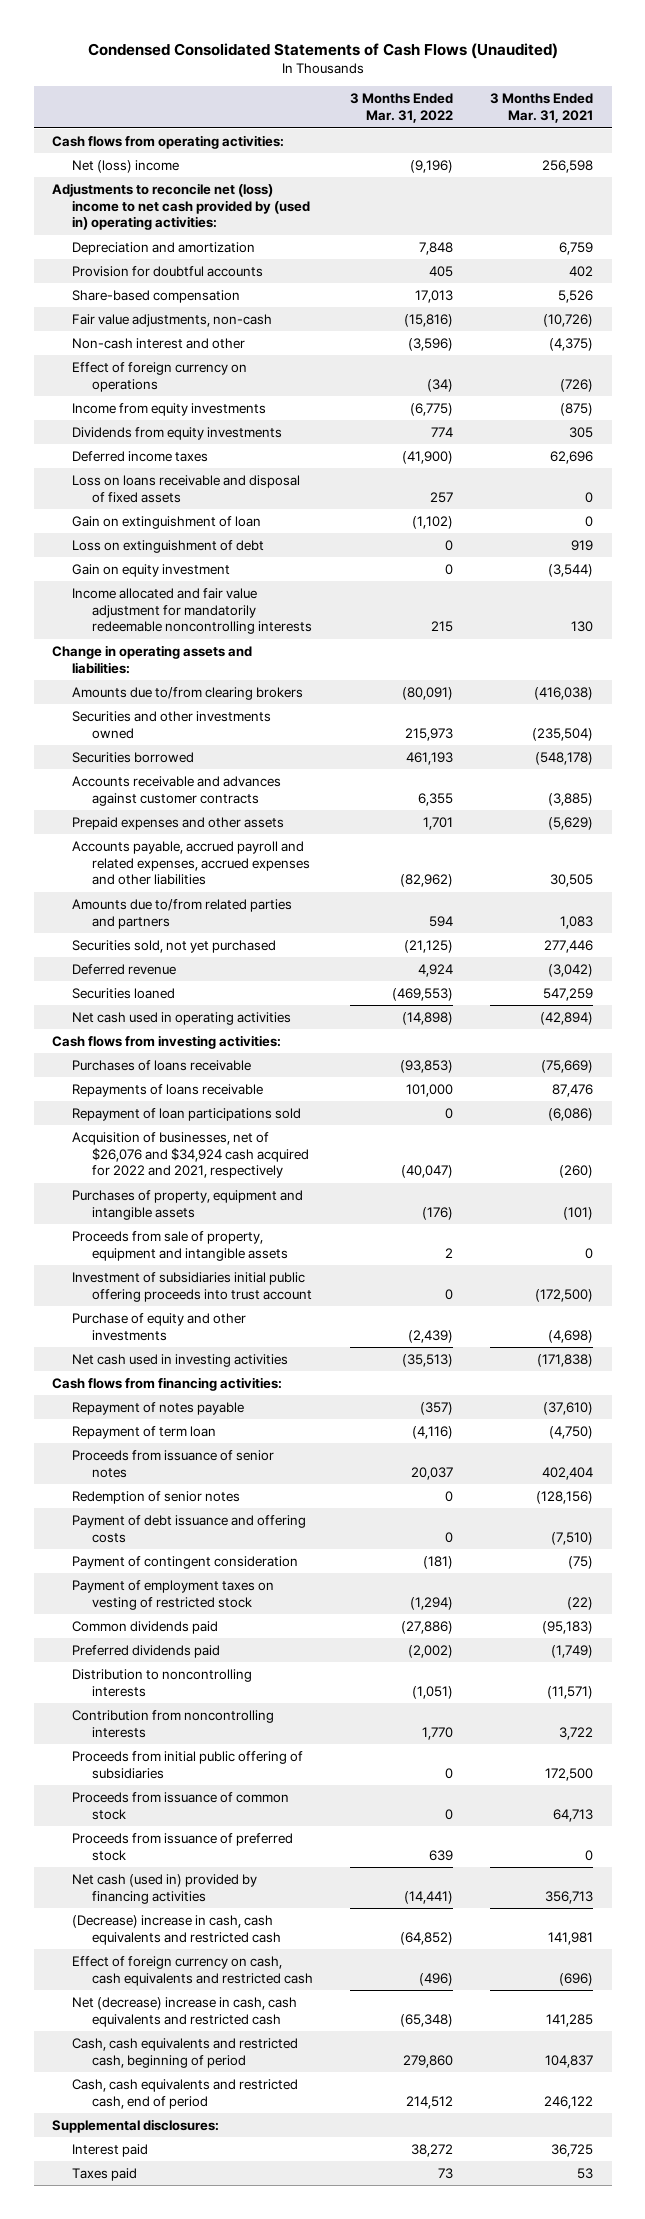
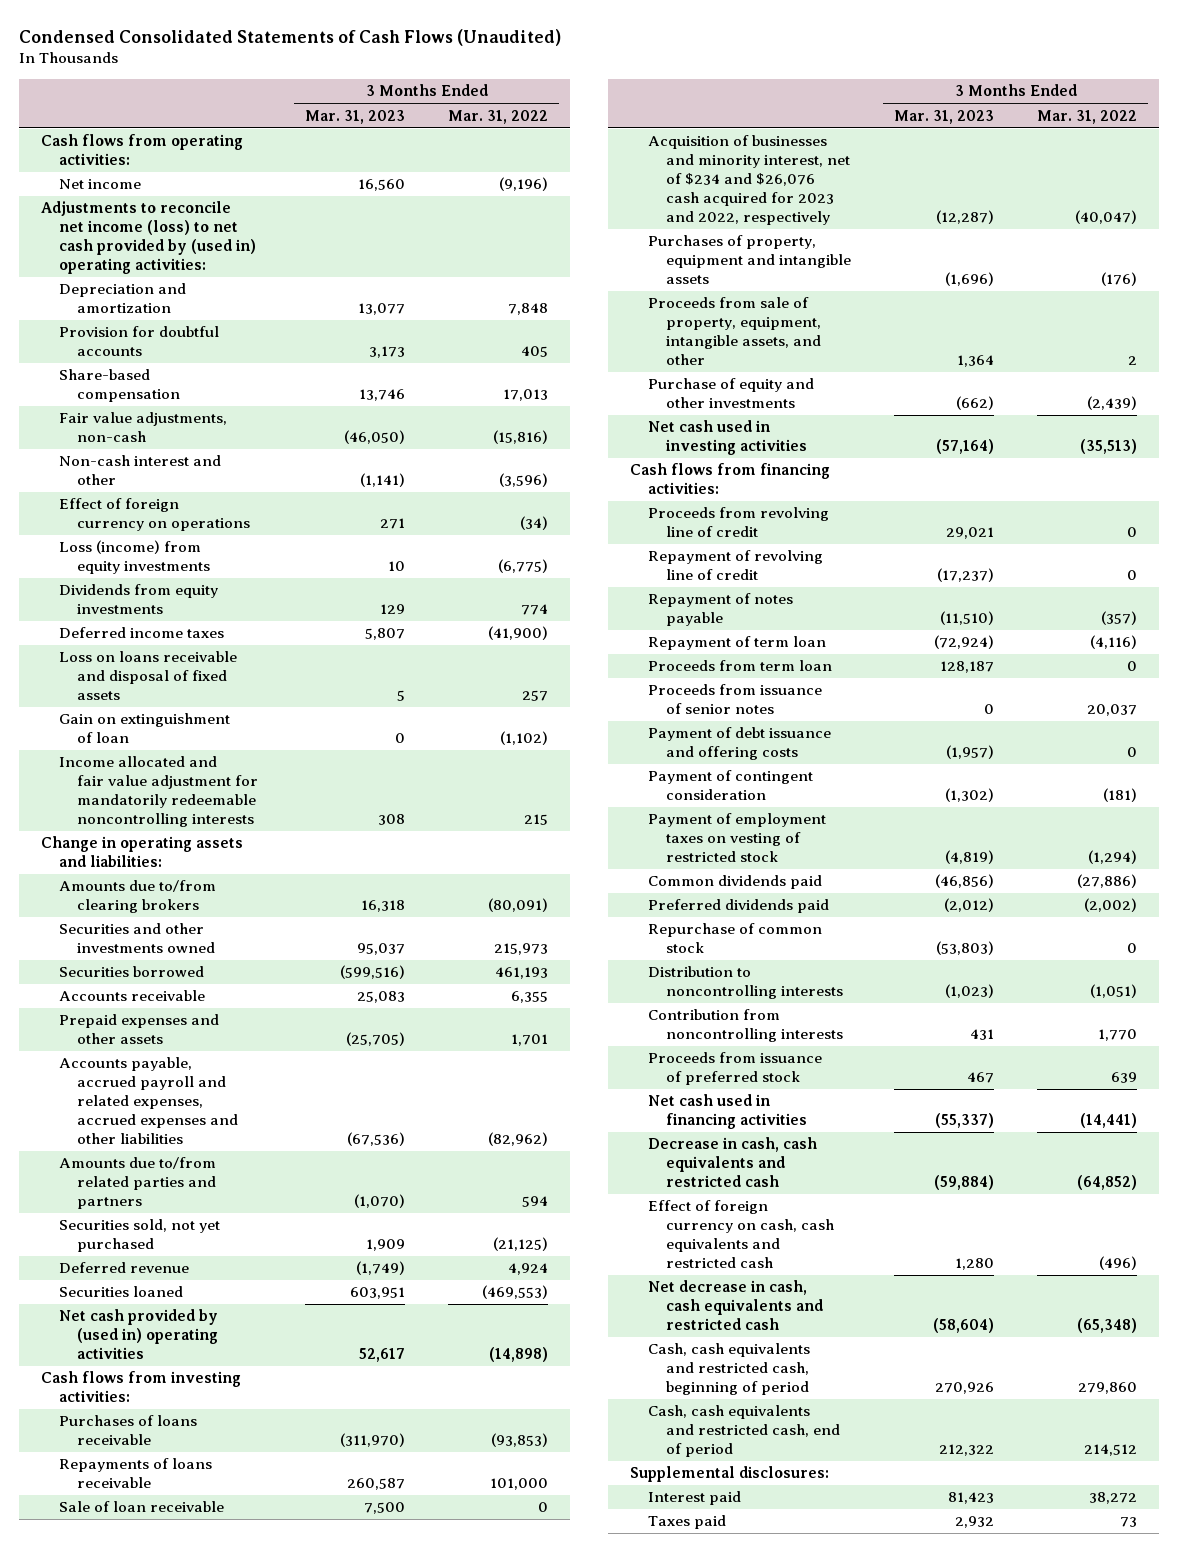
[490,93,594,124] 3 Months Ended Mar. 31, 2021 -> none
none -> [305,109,406,124] Mar. 31, 2023
[72,159,180,173] Net (loss) income -> [58,179,141,190] Net income
[52,182,311,231] Adjustments to reconcile net (loss) income to net cash provided by (used in) operating activities: -> [40,201,256,275] Adjustments to reconcile net income (loss) to net cash provided by (used in) operating activities:
[72,402,267,416] Income from equity investments -> [58,540,211,575] Loss (income) from equity investments
[72,539,265,553] Loss on extinguishment of debt -> none
[72,563,231,577] Gain on equity investment -> none
[72,775,282,806] Accounts receivable and advances against customer contracts -> [58,990,205,1002] Accounts receivable
[72,1011,292,1025] Net cash used in operating activities -> [58,1309,219,1360] Net cash provided by (used in) operating activities
[72,1107,302,1121] Repayment of loan participations sold -> none
none -> [58,1501,224,1513] Sale of loan receivable
[72,1131,309,1179] Acquisition of businesses, net of $26,076 and $34,924 cash acquired for 2022 and 2021, respectively -> [647,135,851,226] Acquisition of businesses and minority interest, net of $234 and $26,076 cash acquired for 2023 and 2022, respectively
[72,1271,312,1302] Investment of subsidiaries initial public offering proceeds into trust account -> none
[72,1230,288,1261] Proceeds from sale of property, equipment and intangible assets -> [647,297,822,366] Proceeds from sale of property, equipment, intangible assets, and other
none -> [647,507,829,538] Proceeds from revolving line of credit
none -> [647,550,823,581] Repayment of revolving line of credit
none -> [647,660,832,672] Proceeds from term loan
[72,1490,241,1504] Redemption of senior notes -> none
none -> [647,923,822,954] Repurchase of common stock
[72,1750,304,1779] Proceeds from initial public offering of subsidiaries -> none
[72,1791,290,1820] Proceeds from issuance of common stock -> none
[72,1873,258,1904] Net cash (used in) provided by financing activities -> [647,1094,808,1130] Net cash used in financing activities
[72,1914,281,1945] (Decrease) increase in cash, cash equivalents and restricted cash -> [647,1137,817,1188] Decrease in cash, cash equivalents and restricted cash
[72,1996,298,2027] Net (decrease) increase in cash, cash equivalents and restricted cash -> [647,1280,824,1331] Net decrease in cash, cash equivalents and restricted cash

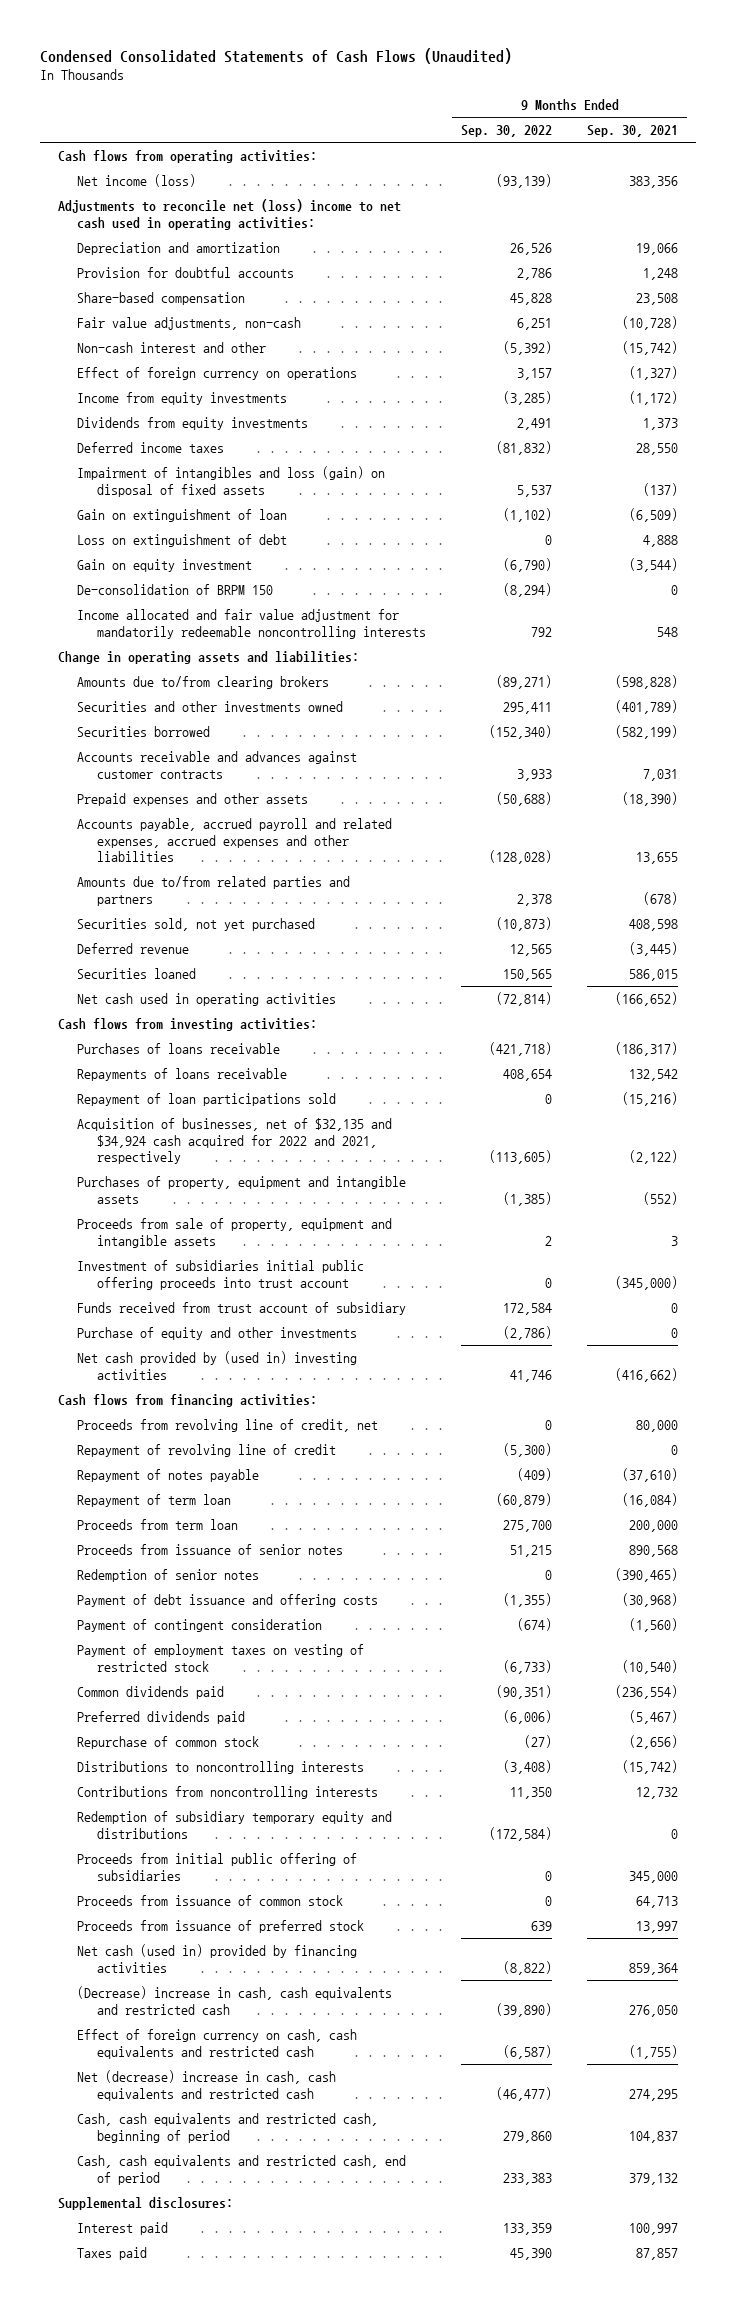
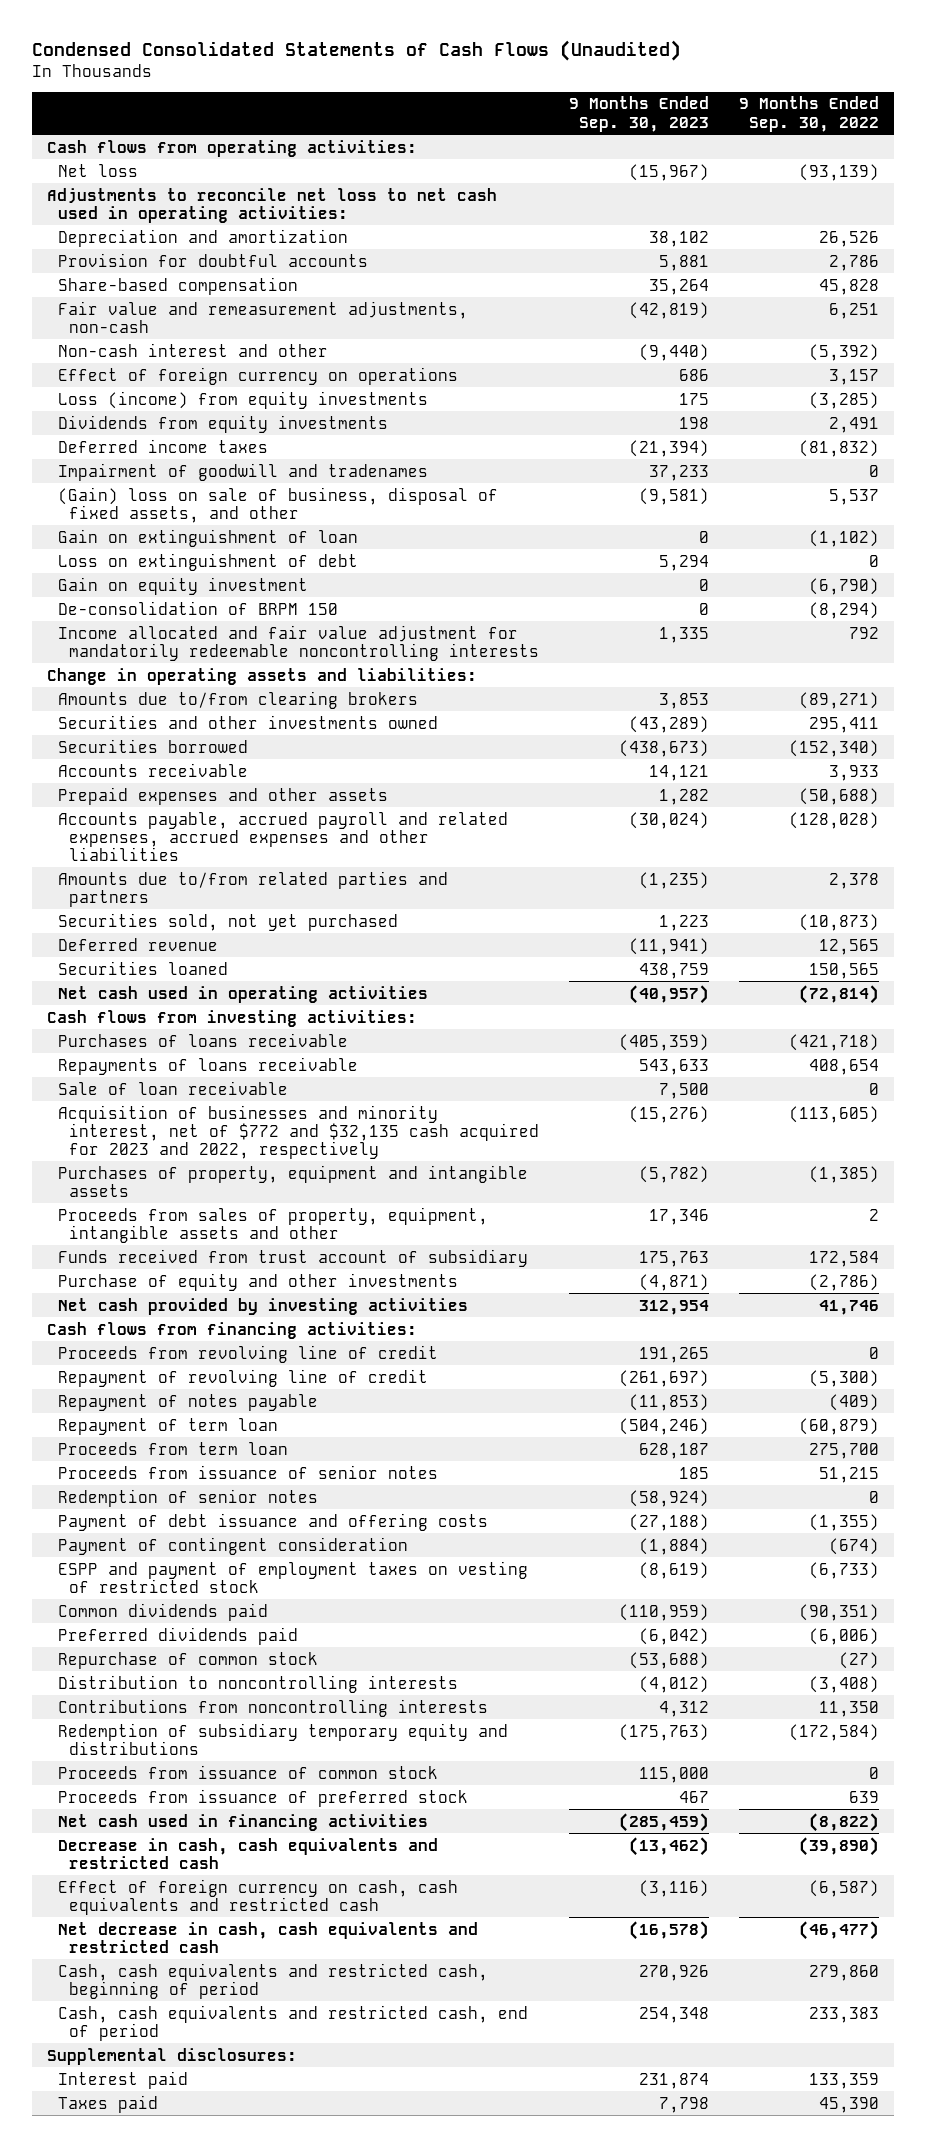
[587,125,679,138] Sep. 30, 2021 -> none
none -> [568,96,709,132] 9 Months Ended Sep. 30, 2023
[77,173,197,187] Net income (loss) -> [58,163,139,177] Net loss
[57,198,401,230] Adjustments to reconcile net (loss) income to net cash used in operating activities: -> [46,187,497,223] Adjustments to reconcile net loss to net cash used in operating activities:
[77,316,302,330] Fair value adjustments, non-cash -> [58,300,469,333] Fair value and remeasurement adjustments, non-cash
[77,391,288,405] Income from equity investments -> [58,390,429,409] Loss (income) from equity investments
none -> [58,462,429,481] Impairment of goodwill and tradenames
[77,465,386,497] Impairment of intangibles and loss (gain) on disposal of fixed assets -> [58,486,499,523] (Gain) loss on sale of business, disposal of fixed assets, and other
[77,750,358,779] Accounts receivable and advances against customer contracts -> [58,762,249,777] Accounts receivable
[77,1092,337,1106] Repayment of loan participations sold -> none
none -> [58,1080,289,1095] Sale of loan receivable
[77,1117,393,1165] Acquisition of businesses, net of $32,135 and $34,924 cash acquired for 2022 and 2021, respectively -> [58,1104,540,1159] Acquisition of businesses and minority interest, net of $772 and $32,135 cash acquired for 2023 and 2022, respectively
[77,1259,365,1290] Investment of subsidiaries initial public offering proceeds into trust account -> none
[77,1217,393,1248] Proceeds from sale of property, equipment and intangible assets -> [58,1206,489,1243] Proceeds from sales of property, equipment, intangible assets and other
[77,1350,358,1380] Net cash provided by (used in) investing activities -> [58,1297,469,1315] Net cash provided by investing activities
[77,1418,379,1432] Proceeds from revolving line of credit, net -> [58,1344,439,1363] Proceeds from revolving line of credit
[77,1643,365,1672] Payment of employment taxes on vesting of restricted stock -> [58,1560,529,1593] ESPP and payment of employment taxes on vesting of restricted stock
[77,1760,365,1774] Distributions to noncontrolling interests -> [58,1674,459,1693] Distribution to noncontrolling interests
[77,1852,358,1881] Proceeds from initial public offering of subsidiaries -> none
[77,1943,358,1973] Net cash (used in) provided by financing activities -> [58,1813,429,1831] Net cash used in financing activities
[77,1985,393,2015] (Decrease) increase in cash, cash equivalents and restricted cash -> [58,1837,439,1869] Decrease in cash, cash equivalents and restricted cash
[77,2069,337,2101] Net (decrease) increase in cash, cash equivalents and restricted cash -> [58,1921,479,1953] Net decrease in cash, cash equivalents and restricted cash

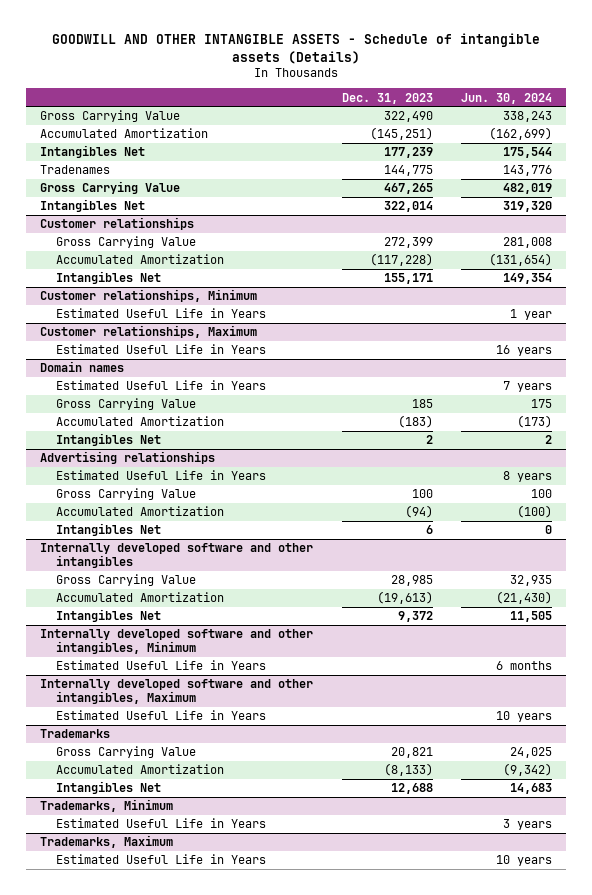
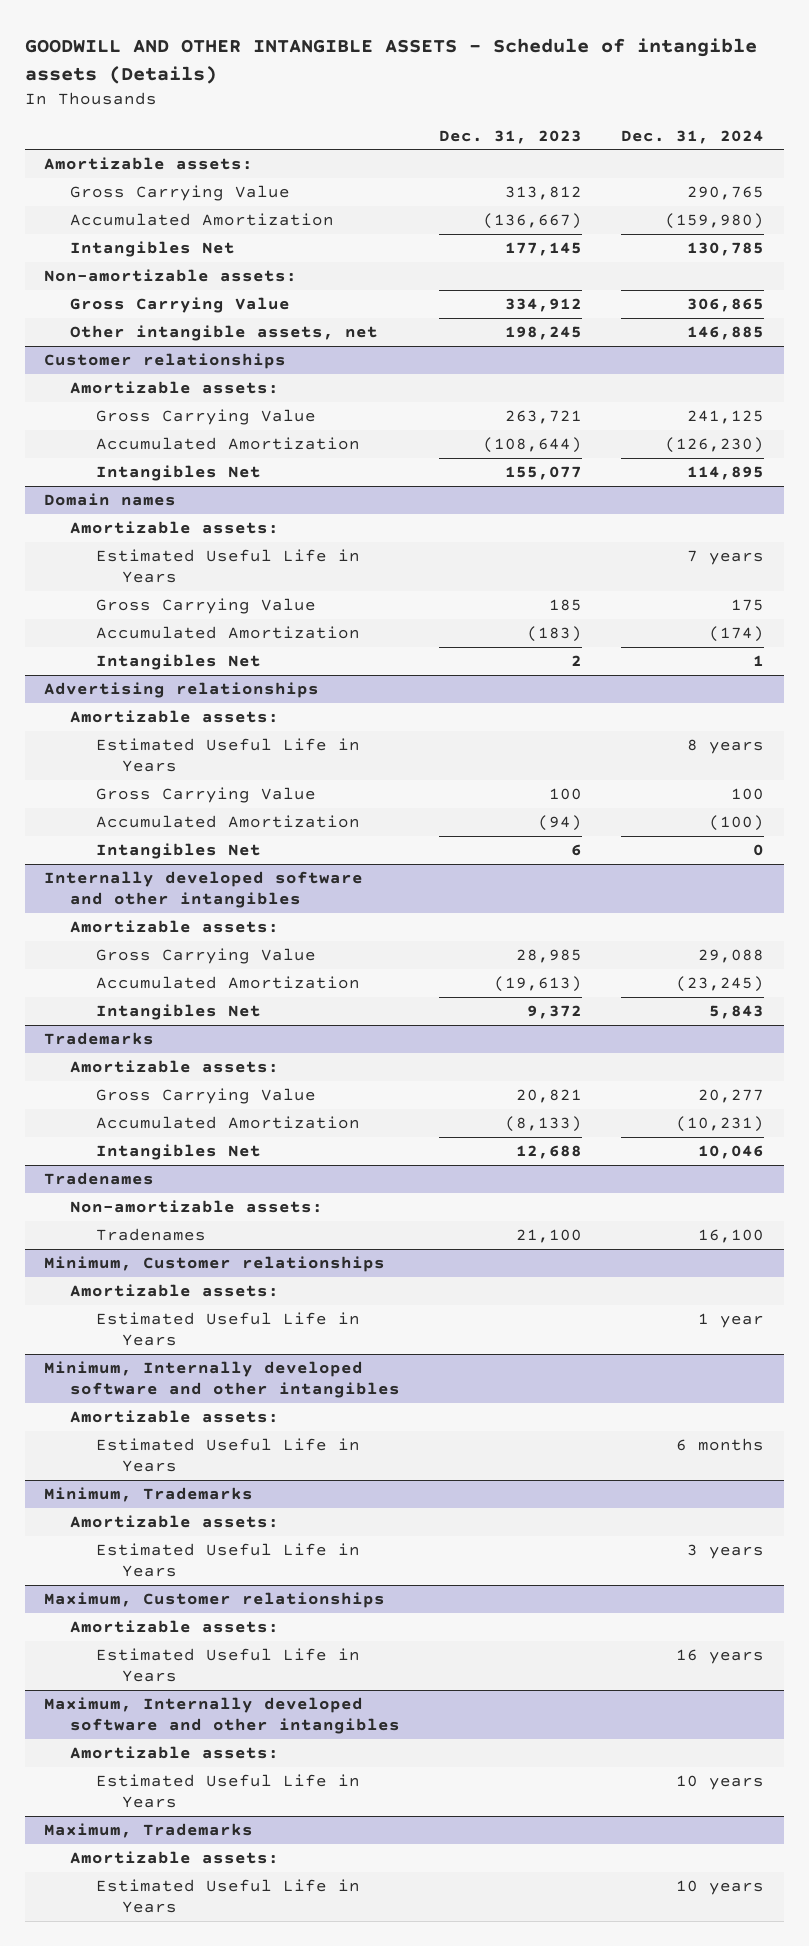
[460,92,552,104] Jun. 30, 2024 -> none
none -> [621,129,765,144] Dec. 31, 2024
[40,165,111,175] Tradenames -> none
none -> [44,157,254,171] Amortizable assets:
[383,111,433,123] 322,490 -> [505,186,583,201] 313,812
[369,127,433,141] (145,251) -> [483,213,583,230] (136,667)
[383,147,433,159] 177,239 -> [505,242,583,257] 177,145
none -> [44,269,298,283] Non-amortizable assets:
[383,183,433,195] 467,265 -> [505,298,583,313] 334,912
[40,199,146,213] Intangibles Net -> [70,325,379,342] Other intangible assets, net
[383,201,433,213] 322,014 -> [505,326,583,341] 198,245
[40,289,258,303] Customer relationships, Minimum -> none
[55,308,266,319] Estimated Useful Life in Years -> none
[40,325,258,339] Customer relationships, Maximum -> none
[55,344,266,355] Estimated Useful Life in Years -> none
none -> [70,381,280,395] Amortizable assets:
[383,237,433,249] 272,399 -> [505,410,583,425] 263,721
[369,253,433,267] (117,228) -> [483,437,583,454] (108,644)
[383,273,433,285] 155,171 -> [505,466,583,481] 155,077
none -> [70,521,280,535] Amortizable assets:
none -> [70,710,280,724] Amortizable assets:
none -> [70,920,280,934] Amortizable assets:
[40,629,314,655] Internally developed software and other intangibles, Minimum -> none
[55,660,266,671] Estimated Useful Life in Years -> none
[40,679,314,705] Internally developed software and other intangibles, Maximum -> none
[55,710,266,721] Estimated Useful Life in Years -> none
none -> [70,1060,280,1074] Amortizable assets:
[40,799,174,813] Trademarks, Minimum -> none
none -> [44,1172,155,1186] Tradenames
none -> [70,1200,324,1214] Non-amortizable assets:
none -> [96,1228,207,1242] Tradenames
none -> [44,1256,386,1273] Minimum, Customer relationships
none -> [70,1284,280,1298] Amortizable assets:
[40,835,174,849] Trademarks, Maximum -> none
none -> [44,1361,401,1399] Minimum, Internally developed software and other intangibles
none -> [70,1410,280,1424] Amortizable assets:
none -> [44,1487,254,1503] Minimum, Trademarks
none -> [70,1515,280,1529] Amortizable assets:
none -> [96,1543,361,1578] Estimated Useful Life in Years
none -> [44,1592,386,1609] Maximum, Customer relationships
none -> [70,1620,280,1634] Amortizable assets:
none -> [96,1648,361,1683] Estimated Useful Life in Years
none -> [44,1697,401,1735] Maximum, Internally developed software and other intangibles
none -> [70,1746,280,1760] Amortizable assets:
none -> [96,1774,361,1809] Estimated Useful Life in Years
none -> [44,1823,254,1839] Maximum, Trademarks
none -> [70,1851,280,1865] Amortizable assets:
none -> [96,1879,361,1914] Estimated Useful Life in Years

